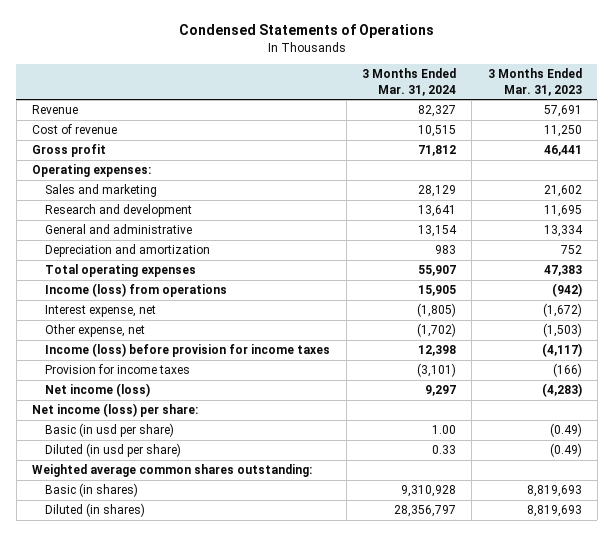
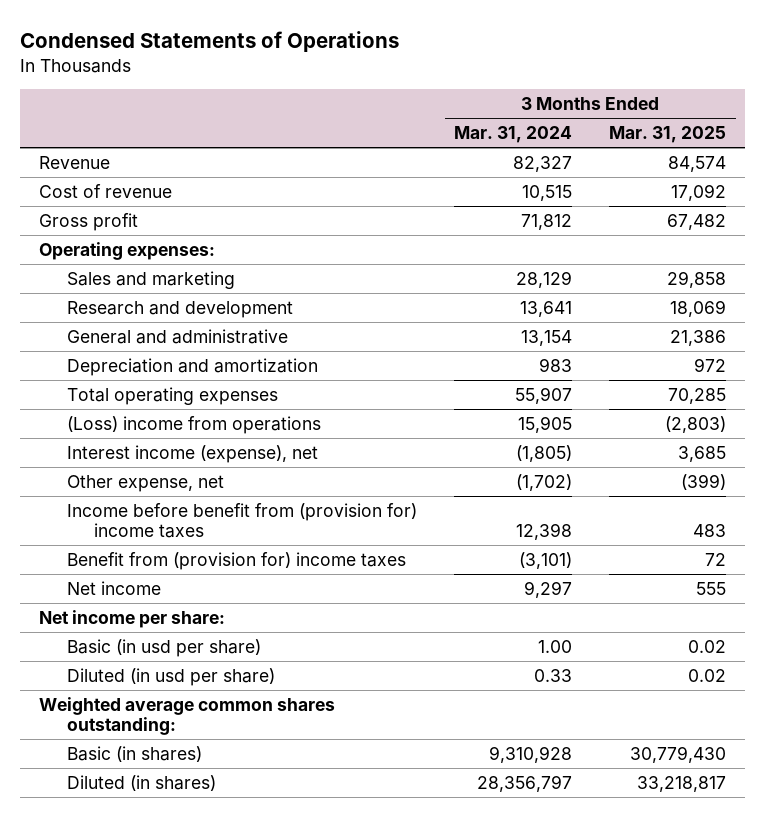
[487,68,582,97] 3 Months Ended Mar. 31, 2023 -> none
none -> [609,126,727,144] Mar. 31, 2025
[45,283,228,298] Income (loss) from operations -> [66,415,321,434] (Loss) income from operations
[45,305,157,318] Interest expense, net -> [66,444,318,463] Interest income (expense), net
[45,343,331,358] Income (loss) before provision for income taxes -> [66,502,417,539] Income before benefit from (provision for) income taxes
[45,364,191,375] Provision for income taxes -> [66,551,406,570] Benefit from (provision for) income taxes
[45,383,151,398] Net income (loss) -> [66,580,161,595] Net income
[32,403,199,418] Net income (loss) per share: -> [38,609,225,628] Net income per share:

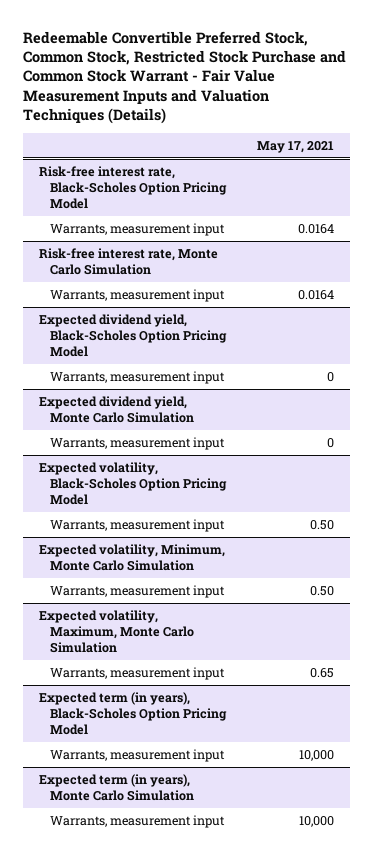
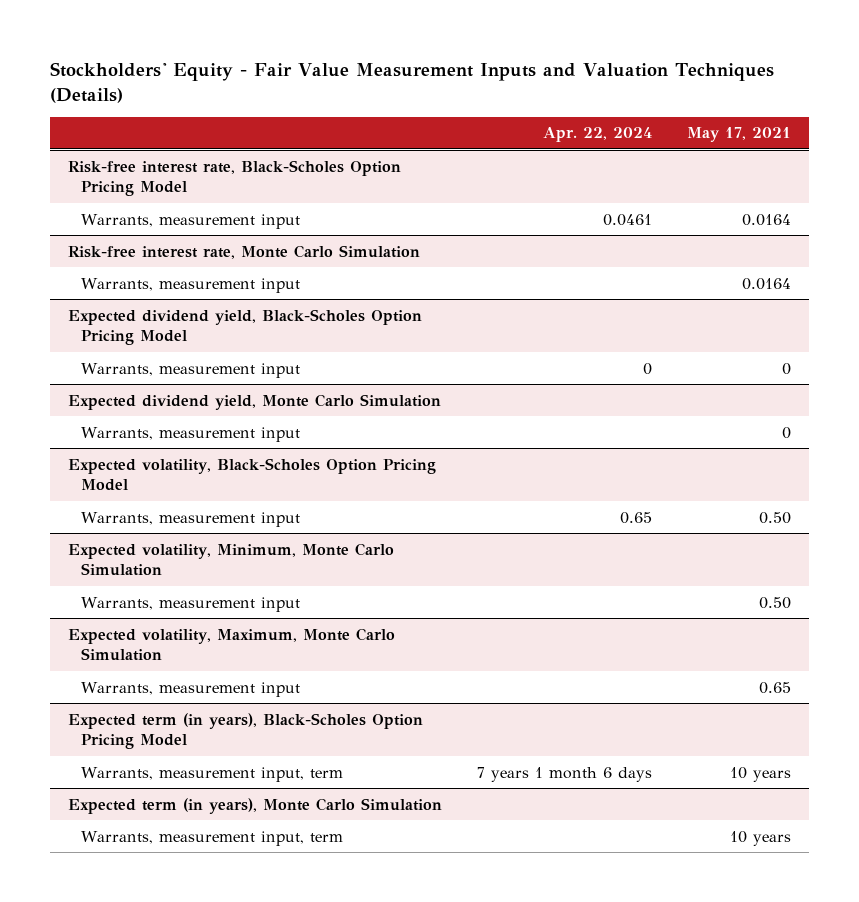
[23,30,347,125] Redeemable Convertible Preferred Stock, Common Stock, Restricted Stock Purchase and Common Stock Warrant - Fair Value Measurement Inputs and Valuation Techniques (Details) -> [50,61,775,103] Stockholders' Equity - Fair Value Measurement Inputs and Valuation Techniques (Details)
none -> [543,127,653,143] Apr. 22, 2024
[50,749,226,763] Warrants, measurement input -> [80,766,343,782] Warrants, measurement input, term
[299,750,335,762] 10,000 -> [730,766,792,782] 10 years
[50,815,226,829] Warrants, measurement input -> [80,830,343,846] Warrants, measurement input, term
[299,816,335,828] 10,000 -> [730,830,792,846] 10 years

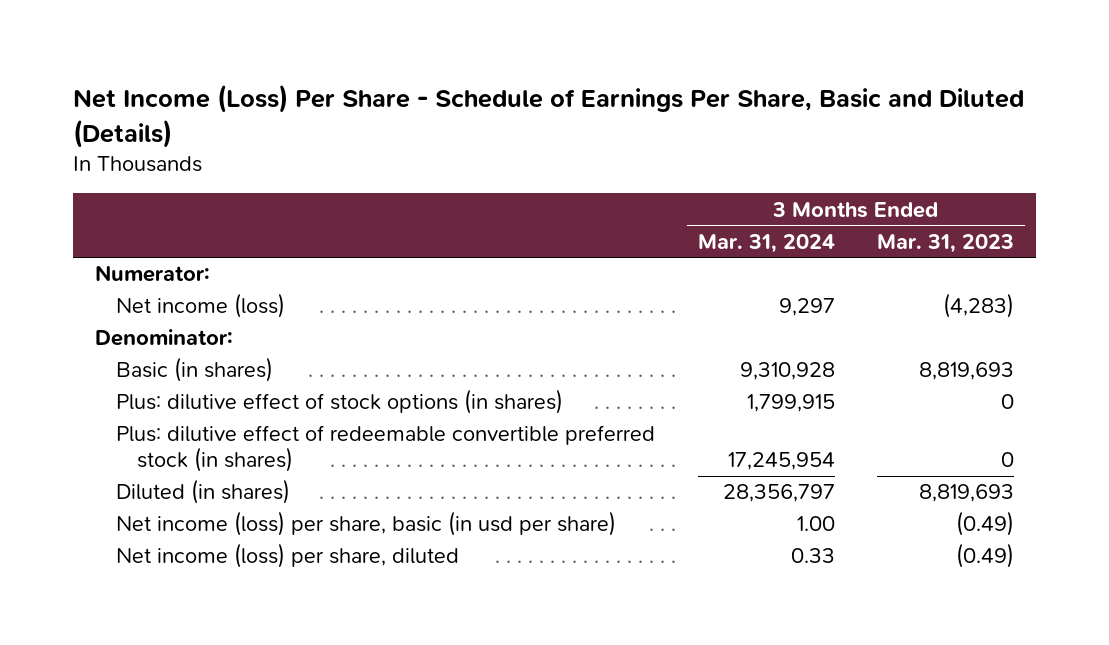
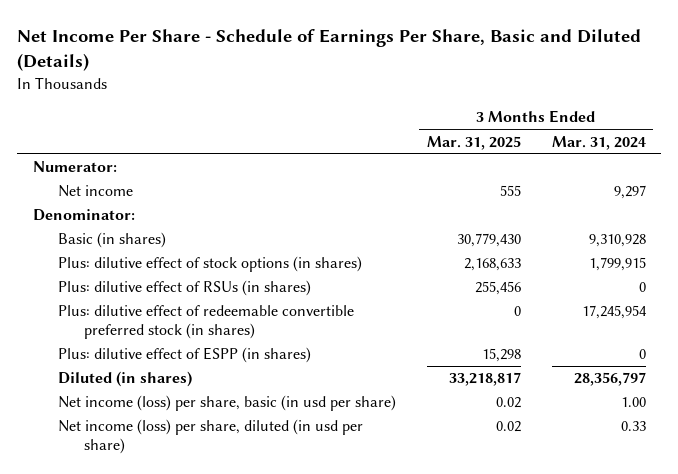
[73,84,1025,148] Net Income (Loss) Per Share - Schedule of Earnings Per Share, Basic and Diluted (Details) -> [17,29,642,72] Net Income Per Share - Schedule of Earnings Per Share, Basic and Diluted (Details)
[877,233,1015,253] Mar. 31, 2023 -> none
none -> [427,135,522,150] Mar. 31, 2025
[115,293,285,319] Net income (loss) -> [58,185,134,198] Net income
none -> [58,280,312,297] Plus: dilutive effect of RSUs (in shares)
none -> [58,347,312,364] Plus: dilutive effect of ESPP (in shares)
[115,543,459,569] Net income (loss) per share, diluted -> [58,419,364,454] Net income (loss) per share, diluted (in usd per share)

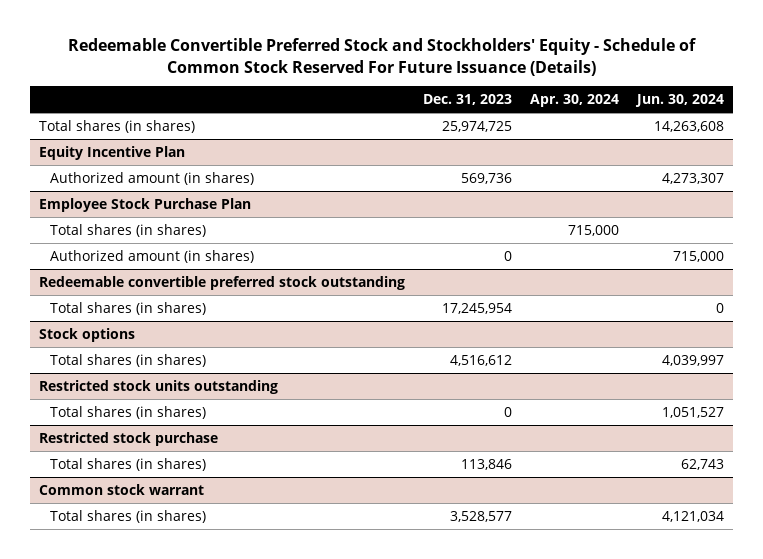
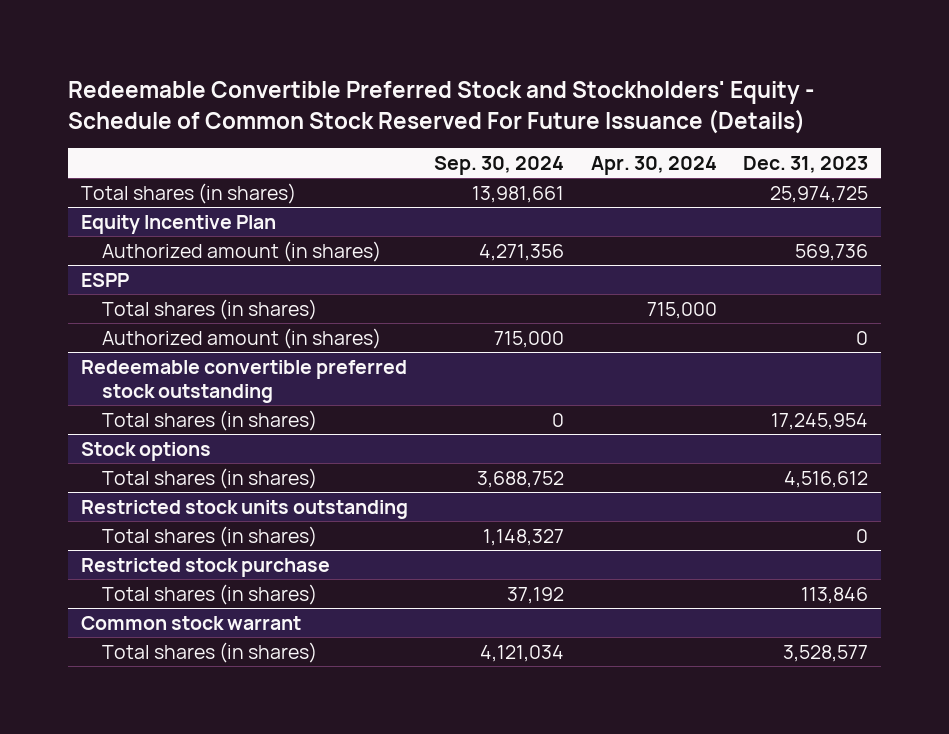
[635,94,725,108] Jun. 30, 2024 -> none
none -> [434,156,565,176] Sep. 30, 2024
[39,197,252,212] Employee Stock Purchase Plan -> [80,272,129,287] ESPP

